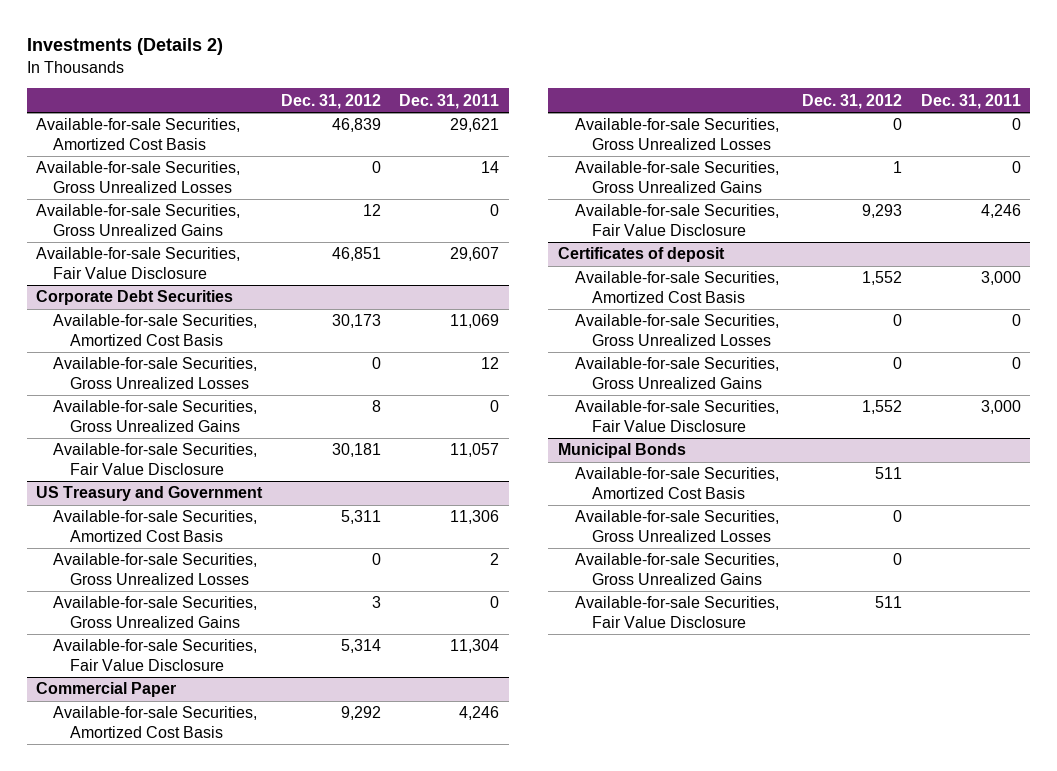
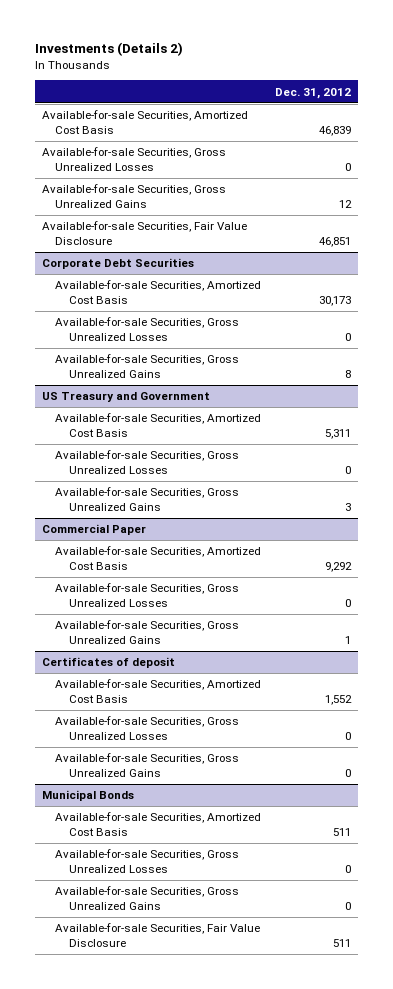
[399,93,500,109] Dec. 31, 2011 -> none
[52,443,257,475] Available-for-sale Securities, Fair Value Disclosure -> none
[52,639,257,671] Available-for-sale Securities, Fair Value Disclosure -> none
[574,204,779,236] Available-for-sale Securities, Fair Value Disclosure -> none
[574,400,779,432] Available-for-sale Securities, Fair Value Disclosure -> none

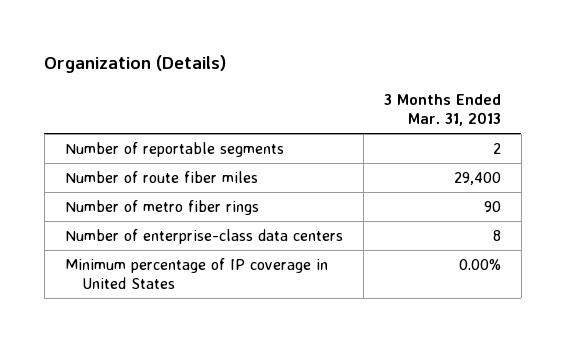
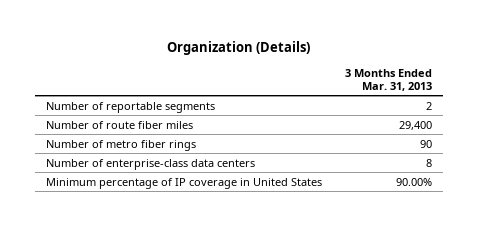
[458,258,501,270] 0.00% -> [395,177,432,186] 90.00%

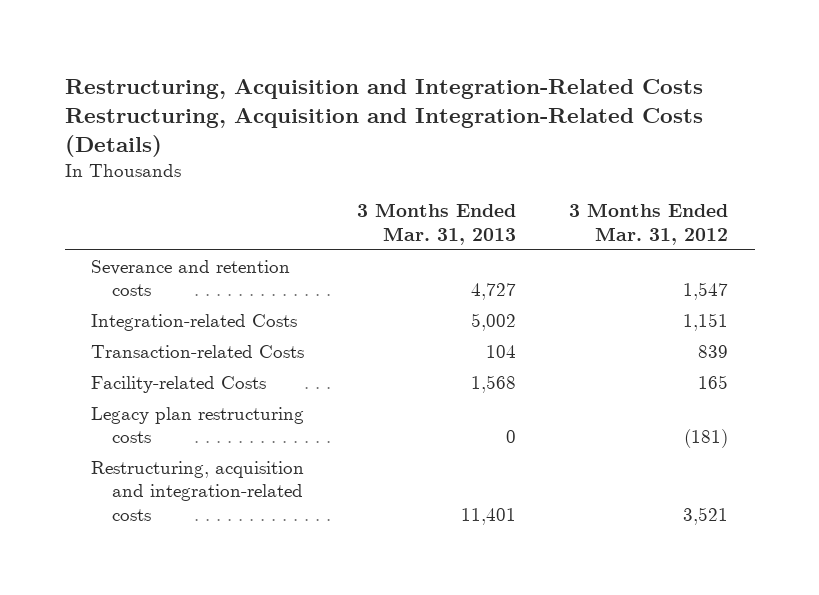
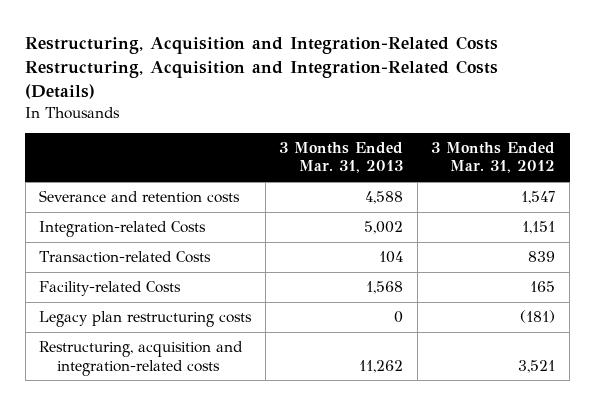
[471,283,517,301] 4,727 -> [365,191,404,205] 4,588
[461,507,517,525] 11,401 -> [359,359,404,373] 11,262

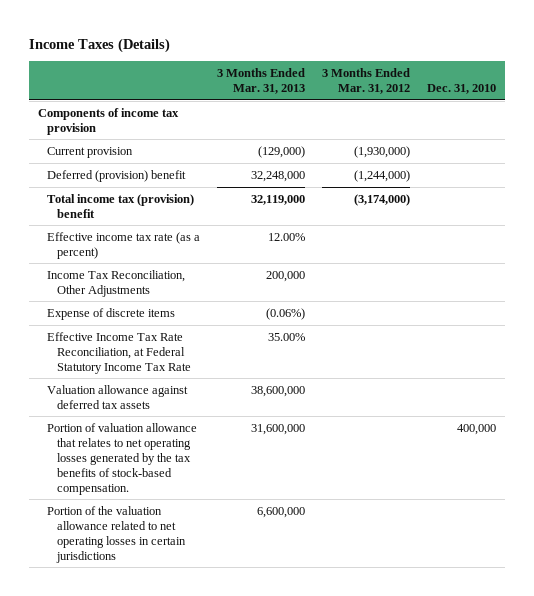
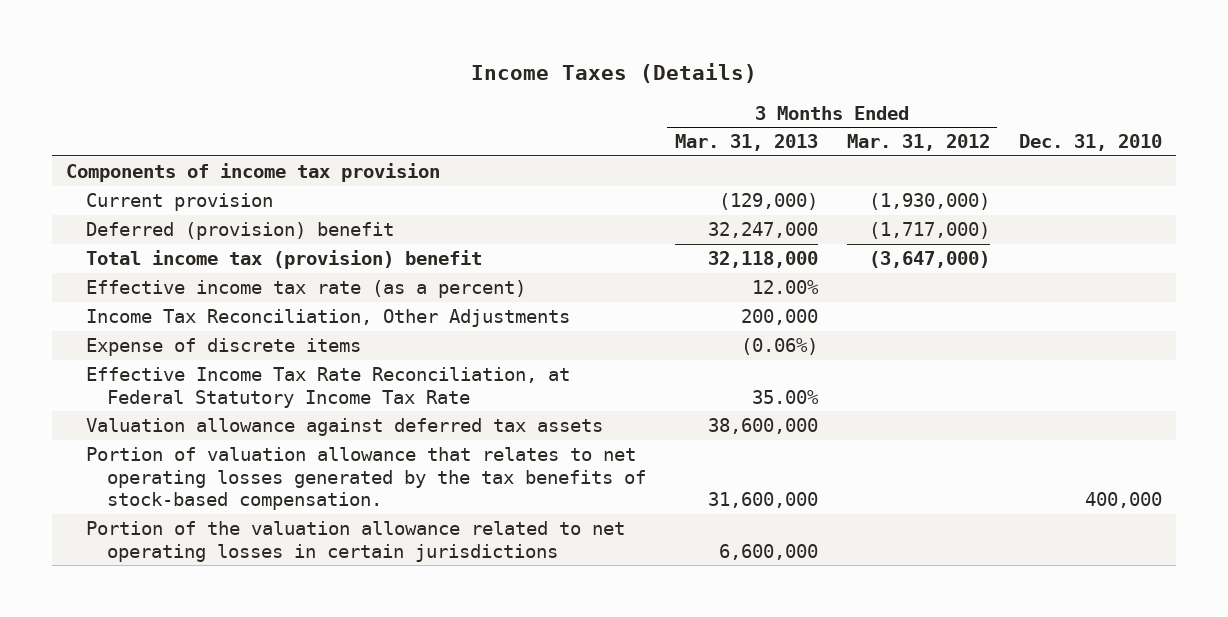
[251,170,306,182] 32,248,000 -> [707,221,818,238] 32,247,000
[354,169,411,182] (1,244,000) -> [868,221,990,239] (1,717,000)
[251,194,306,205] 32,119,000 -> [707,250,818,268] 32,118,000
[354,193,411,206] (3,174,000) -> [868,250,990,268] (3,647,000)

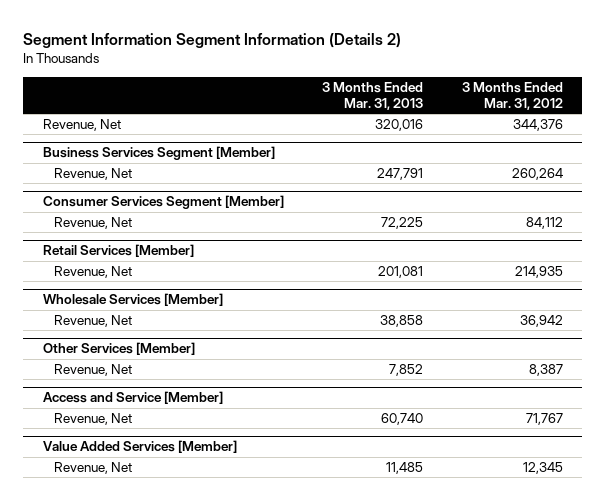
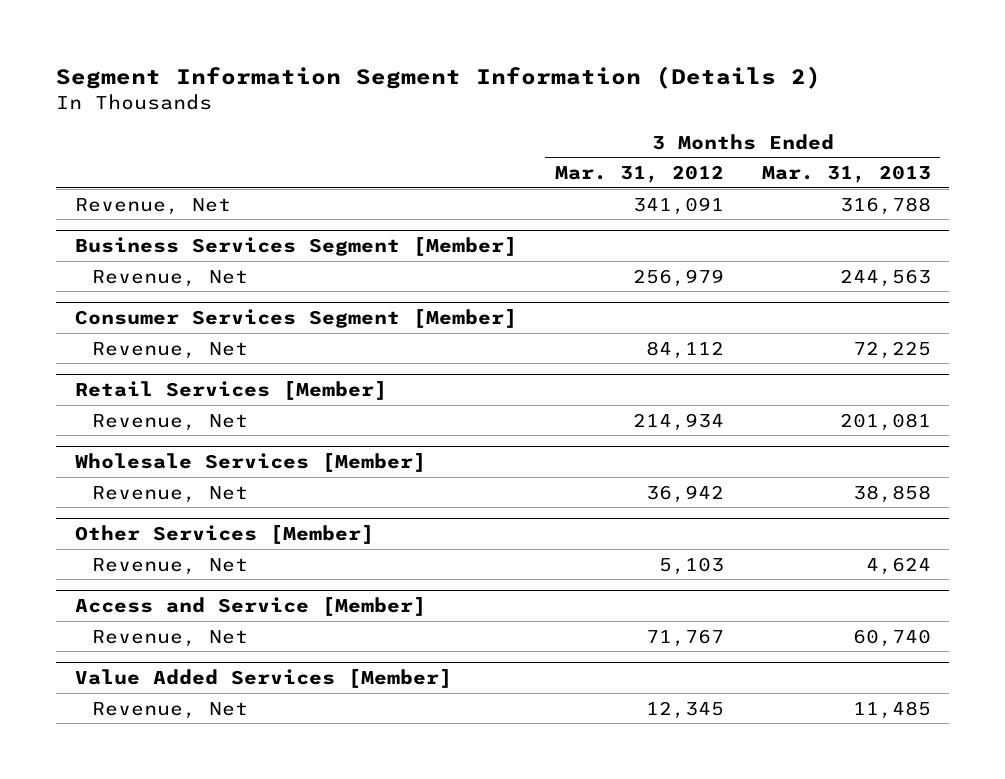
[375,119,424,132] 320,016 -> [839,196,931,215] 316,788
[512,119,563,132] 344,376 -> [632,196,724,215] 341,091
[377,168,424,181] 247,791 -> [839,268,931,287] 244,563
[511,168,563,181] 260,264 -> [632,268,724,287] 256,979
[514,266,563,279] 214,935 -> [632,412,724,431] 214,934
[389,364,424,377] 7,852 -> [865,556,931,575] 4,624
[528,364,563,377] 8,387 -> [658,556,724,575] 5,103

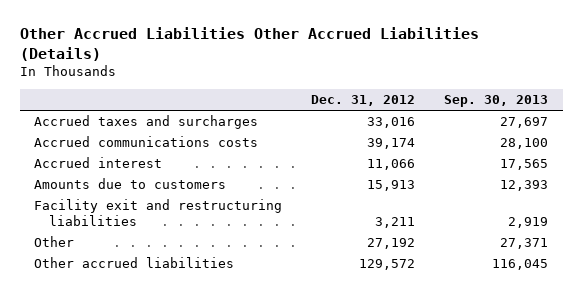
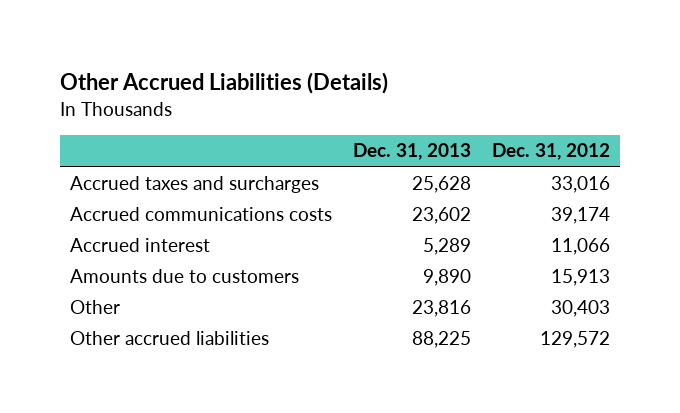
[19,27,479,61] Other Accrued Liabilities Other Accrued Liabilities (Details) -> [59,71,388,94] Other Accrued Liabilities (Details)
[444,95,549,108] Sep. 30, 2013 -> none
none -> [352,143,471,161] Dec. 31, 2013
[34,199,283,226] Facility exit and restructuring liabilities -> none
[367,238,416,250] 27,192 -> [550,299,610,317] 30,403

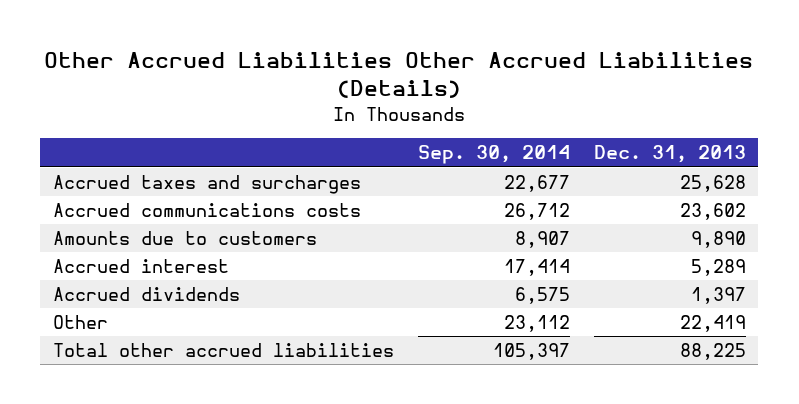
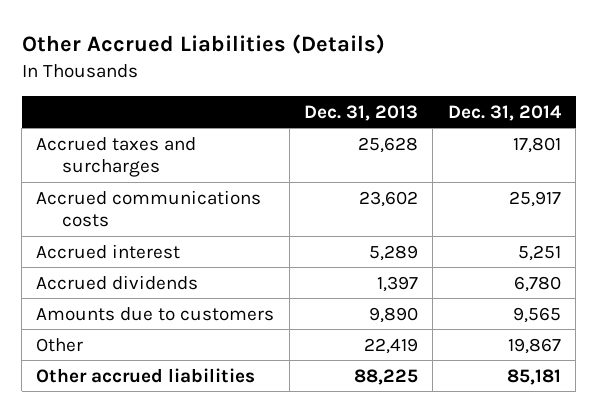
[44,52,754,99] Other Accrued Liabilities Other Accrued Liabilities (Details) -> [21,34,385,55] Other Accrued Liabilities (Details)
[417,145,570,165] Sep. 30, 2014 -> none
none -> [447,104,562,121] Dec. 31, 2014
[52,230,317,245] Amounts due to customers -> [36,306,275,321] Amounts due to customers
[52,342,394,357] Total other accrued liabilities -> [36,367,256,383] Other accrued liabilities

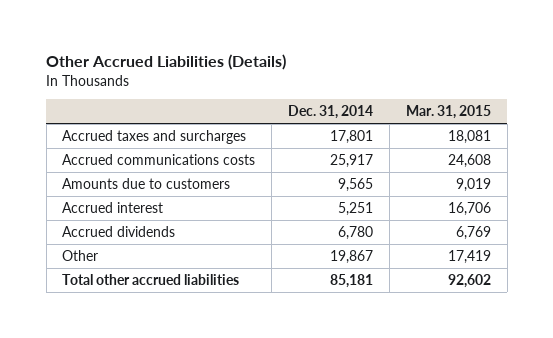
[304,104,419,121] Dec. 31, 2013 -> none
none -> [405,105,491,120] Mar. 31, 2015
[36,306,275,321] Amounts due to customers -> [62,177,231,189] Amounts due to customers
[36,367,256,383] Other accrued liabilities -> [62,273,240,285] Total other accrued liabilities

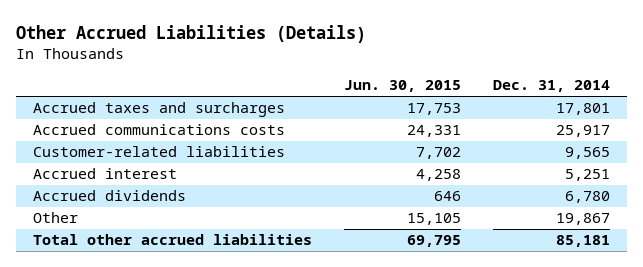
[405,105,491,120] Mar. 31, 2015 -> none
none -> [343,80,461,93] Jun. 30, 2015
[62,177,231,189] Amounts due to customers -> [32,146,285,158] Customer-related liabilities

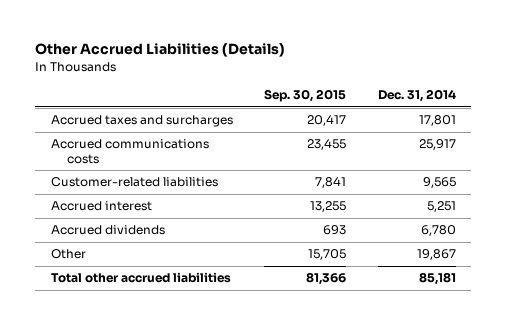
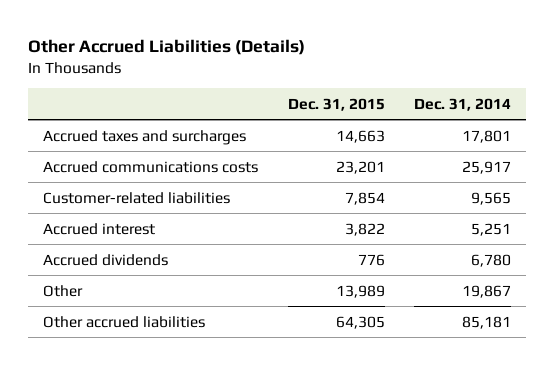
[264,89,347,103] Sep. 30, 2015 -> none
none -> [287,97,385,111] Dec. 31, 2015
[51,272,232,284] Total other accrued liabilities -> [43,315,206,328] Other accrued liabilities

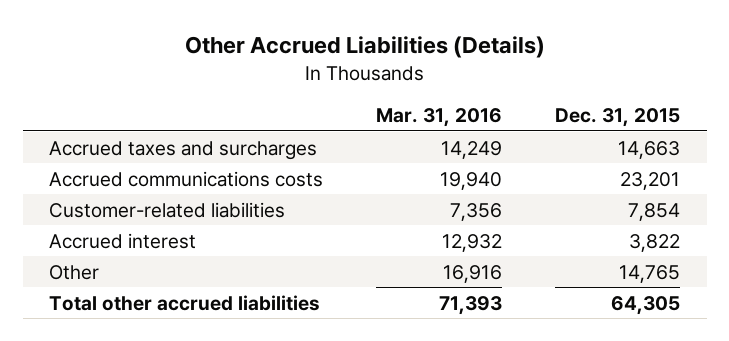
[414,97,512,111] Dec. 31, 2014 -> none
none -> [376,107,503,127] Mar. 31, 2016
[43,253,169,266] Accrued dividends -> none
[335,284,385,298] 13,989 -> [619,264,681,283] 14,765
[43,315,206,328] Other accrued liabilities -> [49,294,321,311] Total other accrued liabilities

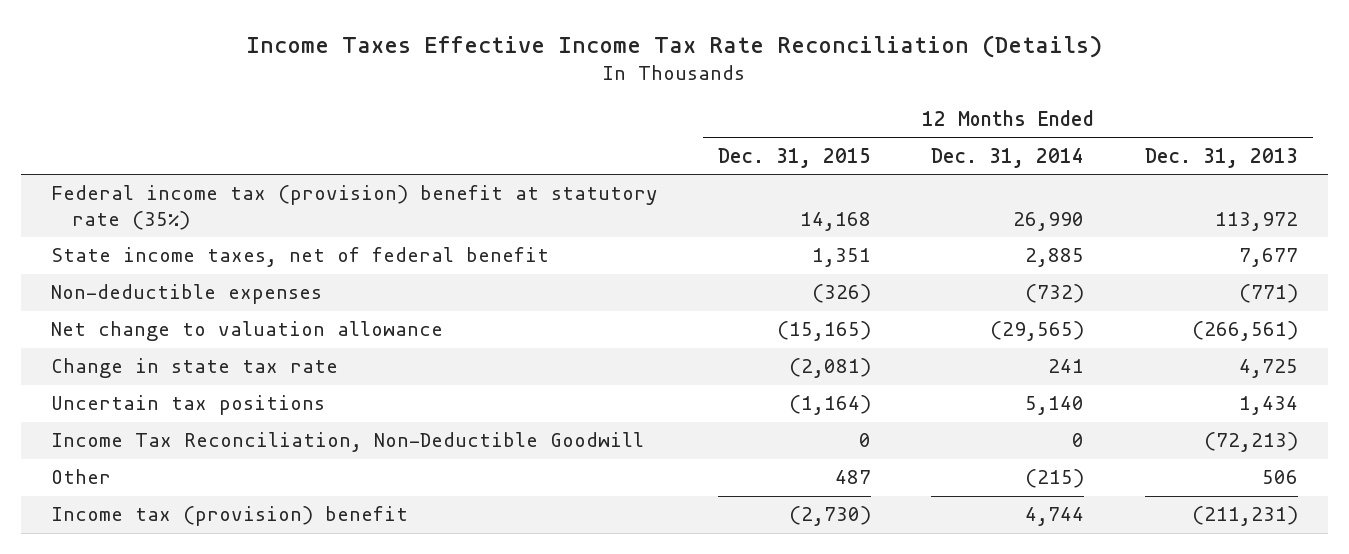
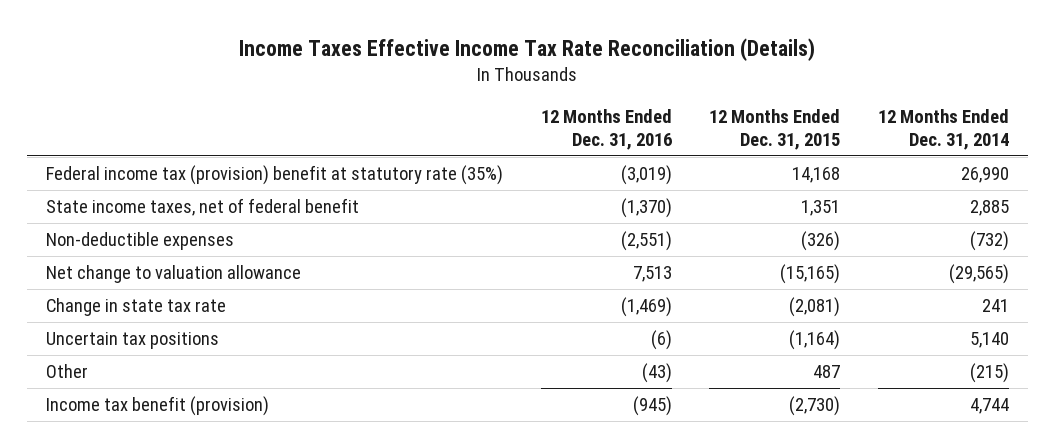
[1144,147,1298,168] Dec. 31, 2013 -> none
none -> [540,108,672,151] 12 Months Ended Dec. 31, 2016
[50,432,644,453] Income Tax Reconciliation, Non-Deductible Goodwill -> none
[50,506,408,527] Income tax (provision) benefit -> [46,395,270,416] Income tax benefit (provision)

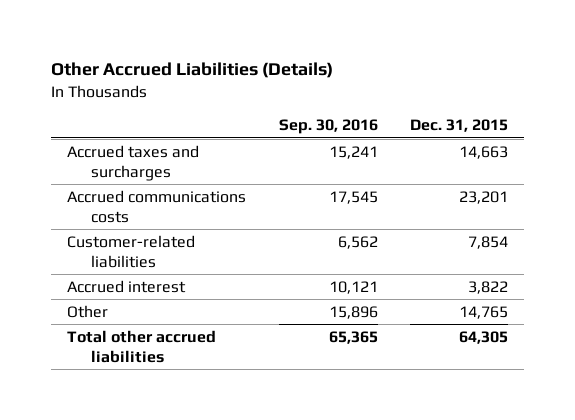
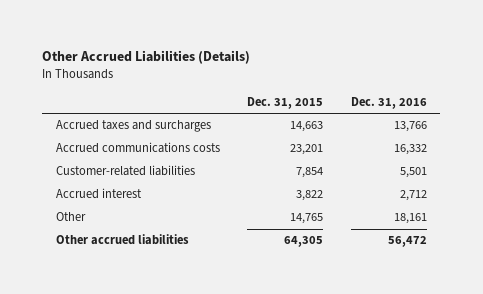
[278,119,378,135] Sep. 30, 2016 -> none
none -> [350,96,427,109] Dec. 31, 2016
[67,329,217,363] Total other accrued liabilities -> [55,234,189,246] Other accrued liabilities

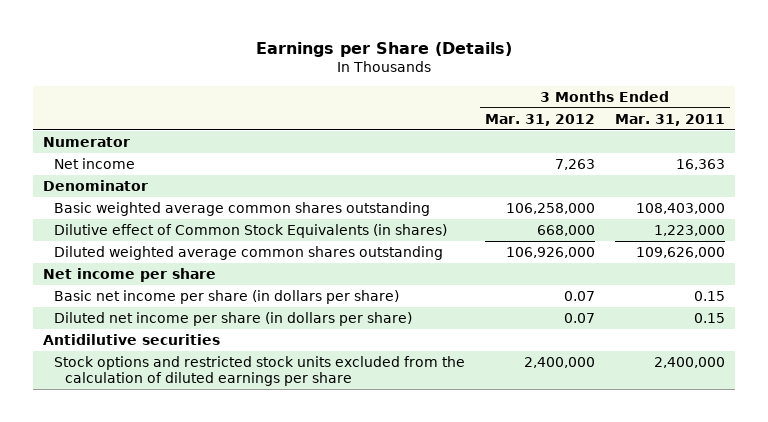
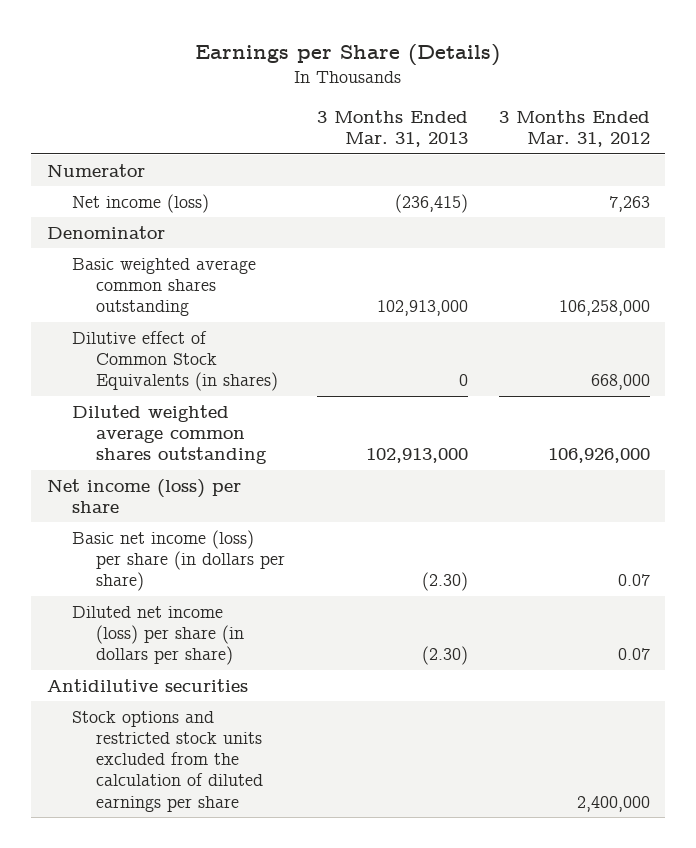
[615,113,726,126] Mar. 31, 2011 -> none
none -> [316,110,468,148] 3 Months Ended Mar. 31, 2013
[54,157,136,169] Net income -> [71,193,209,213] Net income (loss)
[43,267,217,282] Net income per share -> [46,478,241,514] Net income (loss) per share
[54,289,400,304] Basic net income per share (in dollars per share) -> [71,529,286,592] Basic net income (loss) per share (in dollars per share)
[54,311,413,326] Diluted net income per share (in dollars per share) -> [71,605,245,666] Diluted net income (loss) per share (in dollars per share)

